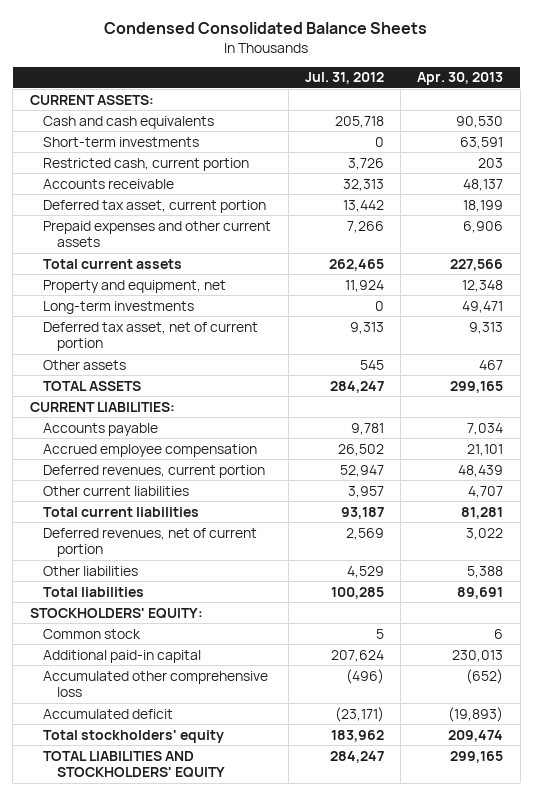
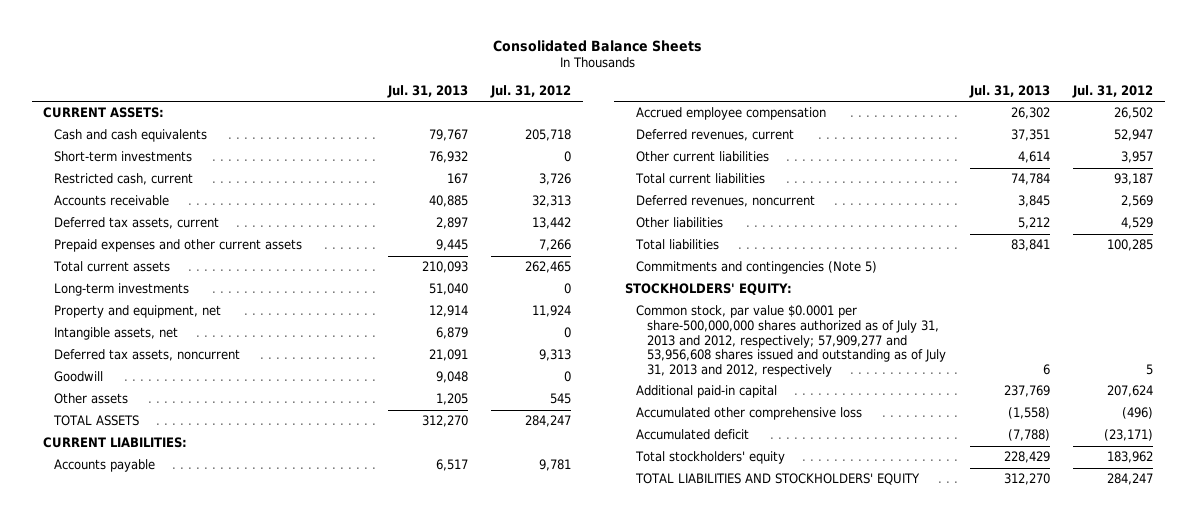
[104,22,428,35] Condensed Consolidated Balance Sheets -> [493,39,703,52] Consolidated Balance Sheets
[417,72,504,86] Apr. 30, 2013 -> none
none -> [386,84,468,98] Jul. 31, 2013
[43,157,250,171] Restricted cash, current portion -> [54,173,194,186] Restricted cash, current
[43,199,267,213] Deferred tax asset, current portion -> [54,217,220,230] Deferred tax assets, current
[43,279,227,293] Property and equipment, net -> [54,305,222,319] Property and equipment, net
none -> [54,327,179,341] Intangible assets, net
[43,321,259,352] Deferred tax asset, net of current portion -> [54,349,241,362] Deferred tax assets, noncurrent
none -> [54,371,104,383] Goodwill
[43,464,266,478] Deferred revenues, current portion -> [636,129,795,142] Deferred revenues, current
[43,527,258,558] Deferred revenues, net of current portion -> [636,195,816,208] Deferred revenues, noncurrent
none -> [636,261,878,275] Commitments and contingencies (Note 5)
[43,628,142,639] Common stock -> [636,305,947,377] Common stock, par value $0.0001 per share-500,000,000 shares authorized as of July 31, 2013 and 2012, respectively; 57,909,277 and 53,956,608 shares issued and outstanding as of July 31, 2013 and 2012, respectively

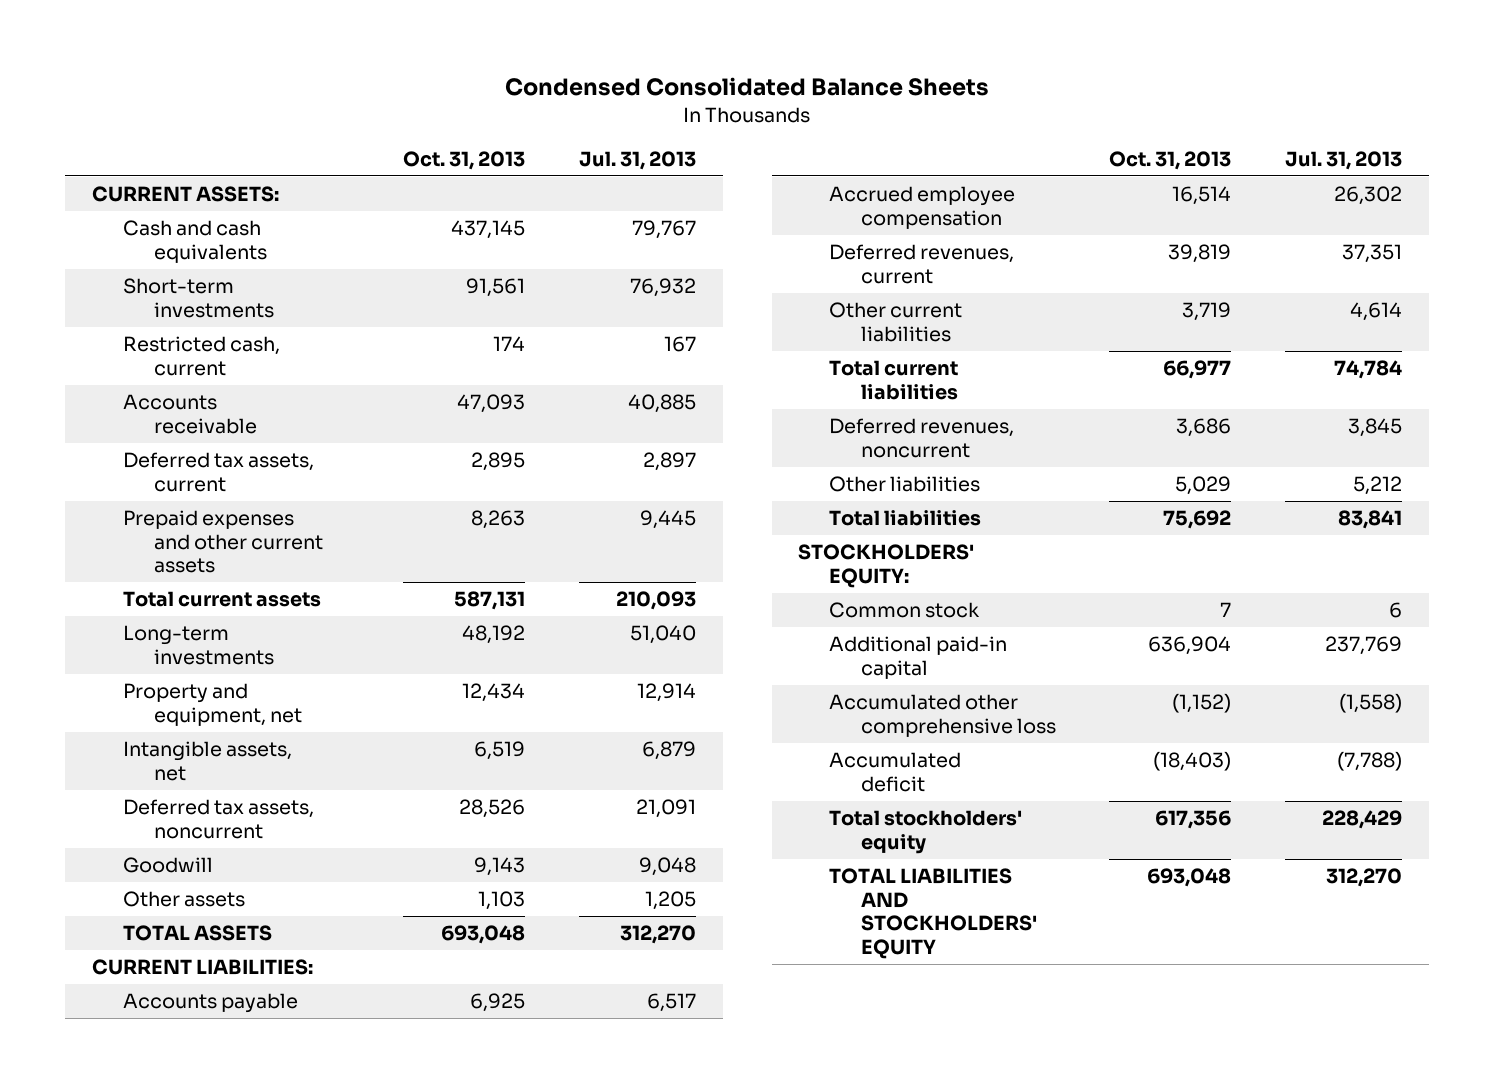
[493,39,703,52] Consolidated Balance Sheets -> [505,77,990,97] Condensed Consolidated Balance Sheets
[490,84,572,98] Jul. 31, 2012 -> none
none -> [402,150,525,170] Oct. 31, 2013
[636,261,878,275] Commitments and contingencies (Note 5) -> none
[636,305,947,377] Common stock, par value $0.0001 per share-500,000,000 shares authorized as of July 31, 2013 and 2012, respectively; 57,909,277 and 53,956,608 shares issued and outstanding as of July 31, 2013 and 2012, respectively -> [829,602,981,619] Common stock

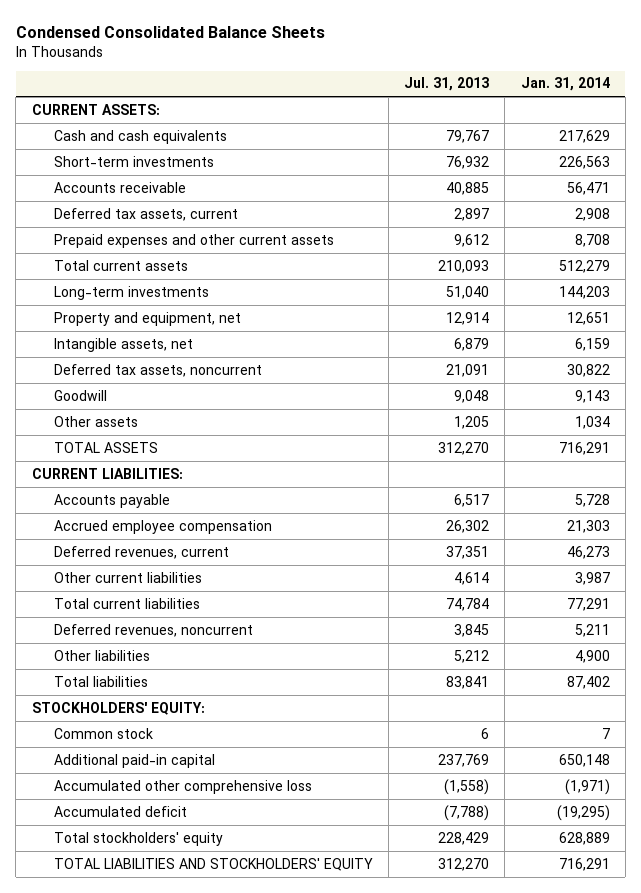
[402,150,525,170] Oct. 31, 2013 -> none
none -> [520,77,610,92] Jan. 31, 2014
[123,336,281,376] Restricted cash, current -> none
[639,510,696,530] 9,445 -> [454,233,490,247] 9,612

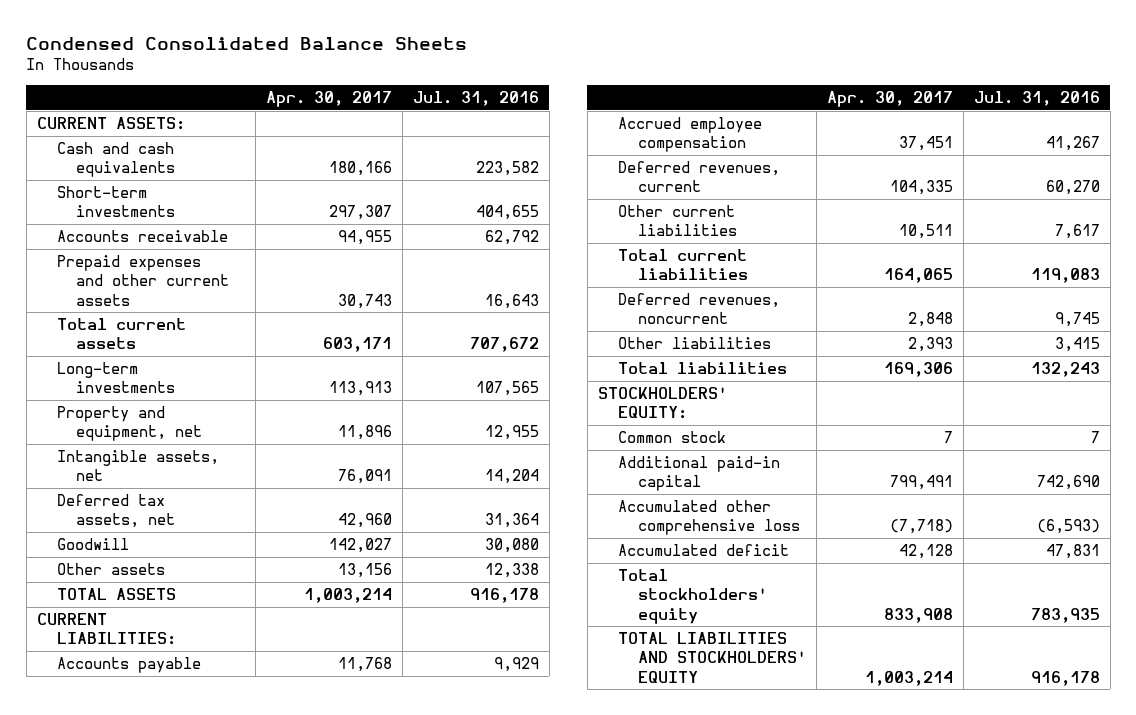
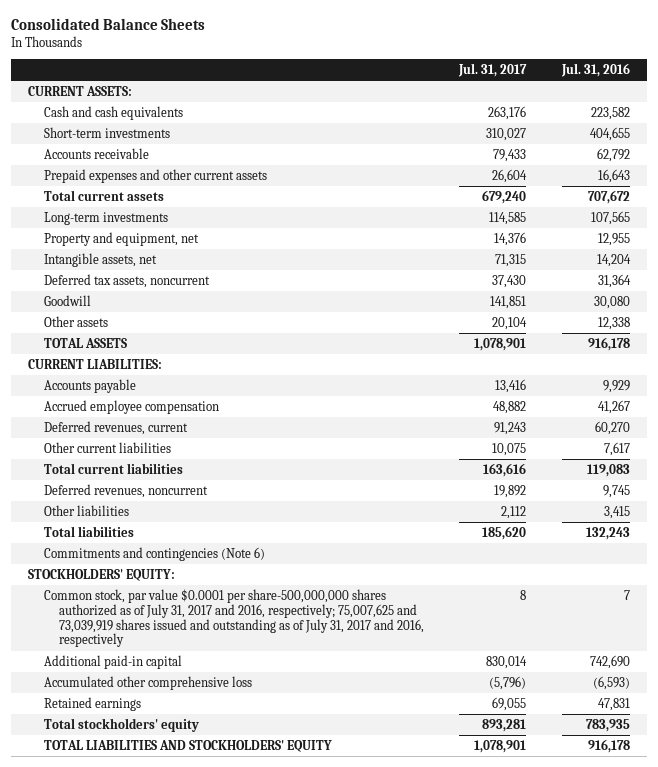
[26,36,468,50] Condensed Consolidated Balance Sheets -> [10,17,205,30] Consolidated Balance Sheets
[265,91,392,108] Apr. 30, 2017 -> none
none -> [458,63,528,78] Jul. 31, 2017
[56,494,176,529] Deferred tax assets, net -> [43,273,210,288] Deferred tax assets, noncurrent
none -> [43,546,265,561] Commitments and contingencies (Note 6)
[617,431,726,444] Common stock -> [43,588,424,648] Common stock, par value $0.0001 per share-500,000,000 shares authorized as of July 31, 2017 and 2016, respectively; 75,007,625 and 73,039,919 shares issued and outstanding as of July 31, 2017 and 2016, respectively
[617,544,789,557] Accumulated deficit -> [43,696,141,711] Retained earnings

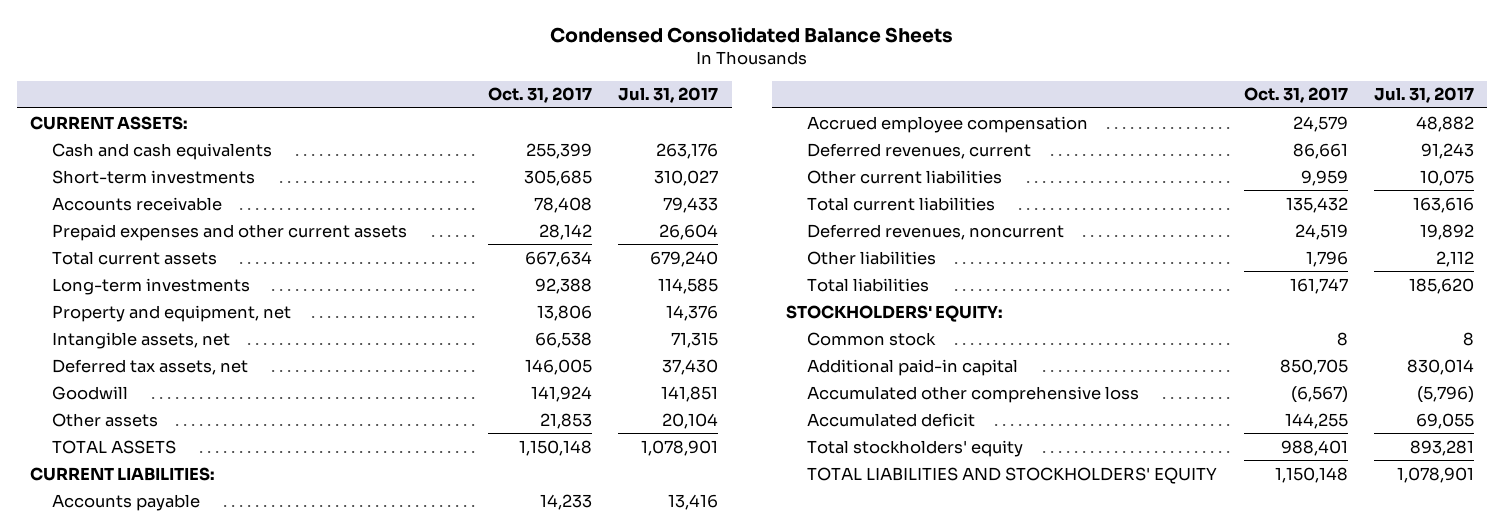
[10,17,205,30] Consolidated Balance Sheets -> [549,27,953,44] Condensed Consolidated Balance Sheets
[560,63,630,78] Jul. 31, 2016 -> none
none -> [488,87,593,104] Oct. 31, 2017
[43,273,210,288] Deferred tax assets, noncurrent -> [51,358,248,375] Deferred tax assets, net
[43,546,265,561] Commitments and contingencies (Note 6) -> none
[43,588,424,648] Common stock, par value $0.0001 per share-500,000,000 shares authorized as of July 31, 2017 and 2016, respectively; 75,007,625 and 73,039,919 shares issued and outstanding as of July 31, 2017 and 2016, respectively -> [807,331,937,346] Common stock
[43,696,141,711] Retained earnings -> [807,412,976,427] Accumulated deficit

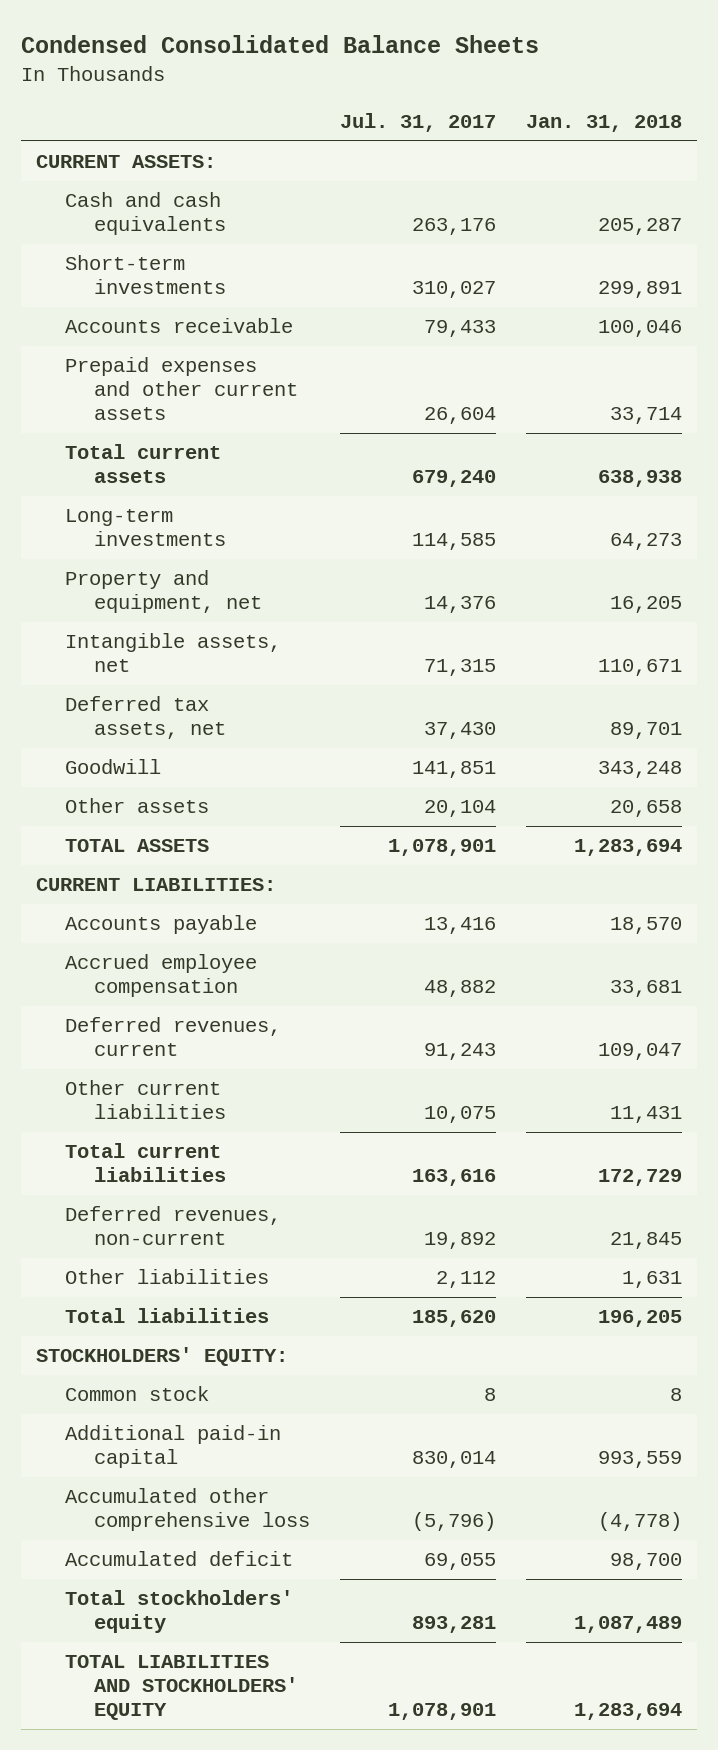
[488,87,593,104] Oct. 31, 2017 -> none
none -> [525,114,682,132] Jan. 31, 2018
[807,223,1065,240] Deferred revenues, noncurrent -> [65,1206,282,1246] Deferred revenues, non-current

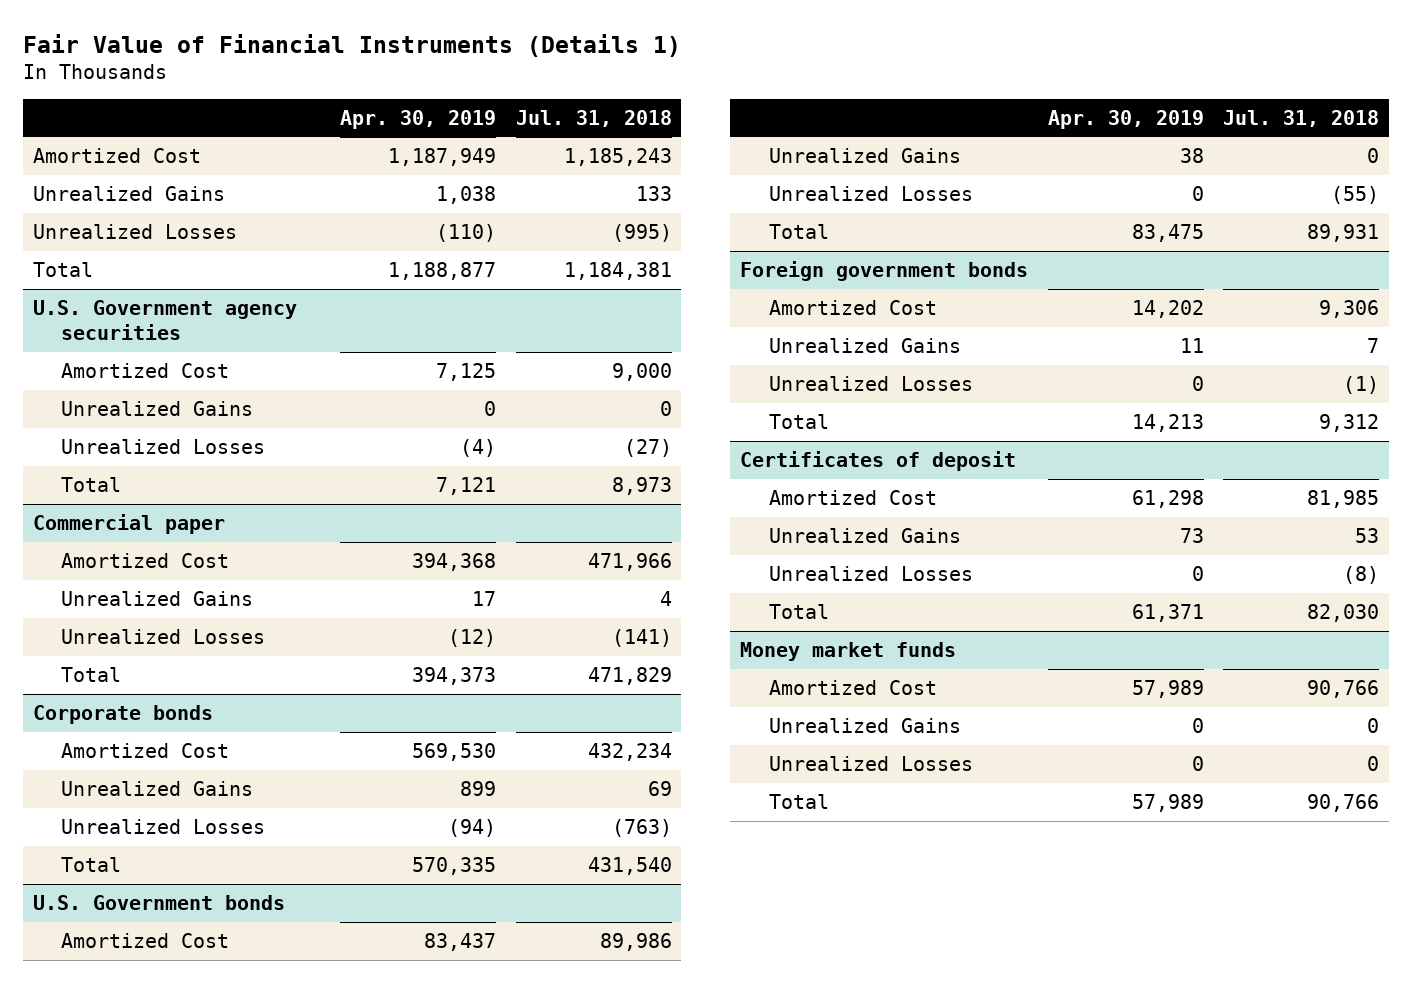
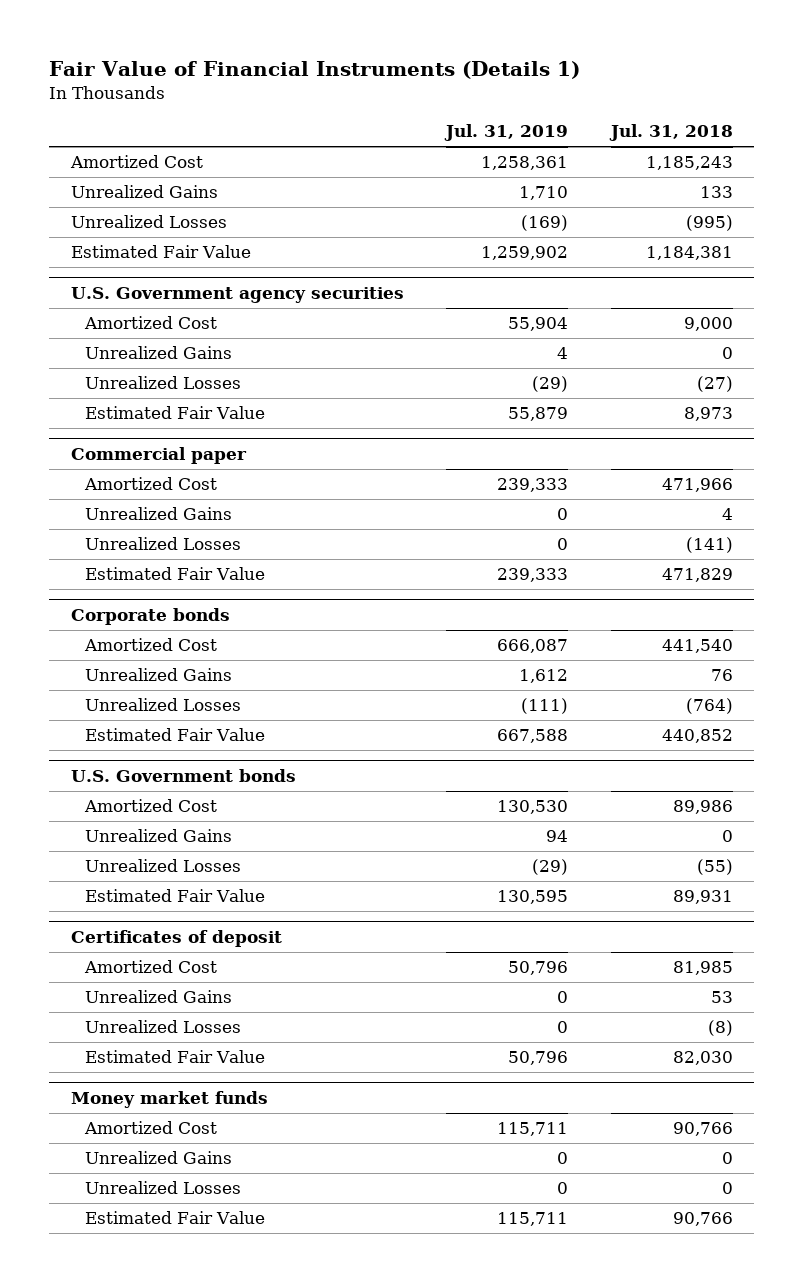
[340,109,497,129] Apr. 30, 2019 -> none
none -> [444,124,569,142] Jul. 31, 2019
[32,261,93,277] Total -> [70,245,251,259] Estimated Fair Value
[61,476,122,492] Total -> [84,406,265,420] Estimated Fair Value
[61,666,122,682] Total -> [84,567,265,581] Estimated Fair Value
[61,856,122,872] Total -> none
[587,742,672,761] 432,234 -> [661,639,733,654] 441,540
[647,780,672,796] 69 -> [710,669,733,682] 76
[611,818,672,837] (763) -> [685,698,733,715] (764)
none -> [84,728,265,742] Estimated Fair Value
[740,260,1029,281] Foreign government bonds -> none
[768,299,937,315] Amortized Cost -> none
[768,337,961,353] Unrealized Gains -> none
[768,375,973,391] Unrealized Losses -> none
[768,413,829,429] Total -> none
[768,223,829,239] Total -> [84,889,265,903] Estimated Fair Value
[768,603,829,619] Total -> [84,1050,265,1064] Estimated Fair Value
[768,793,829,809] Total -> [84,1211,265,1225] Estimated Fair Value

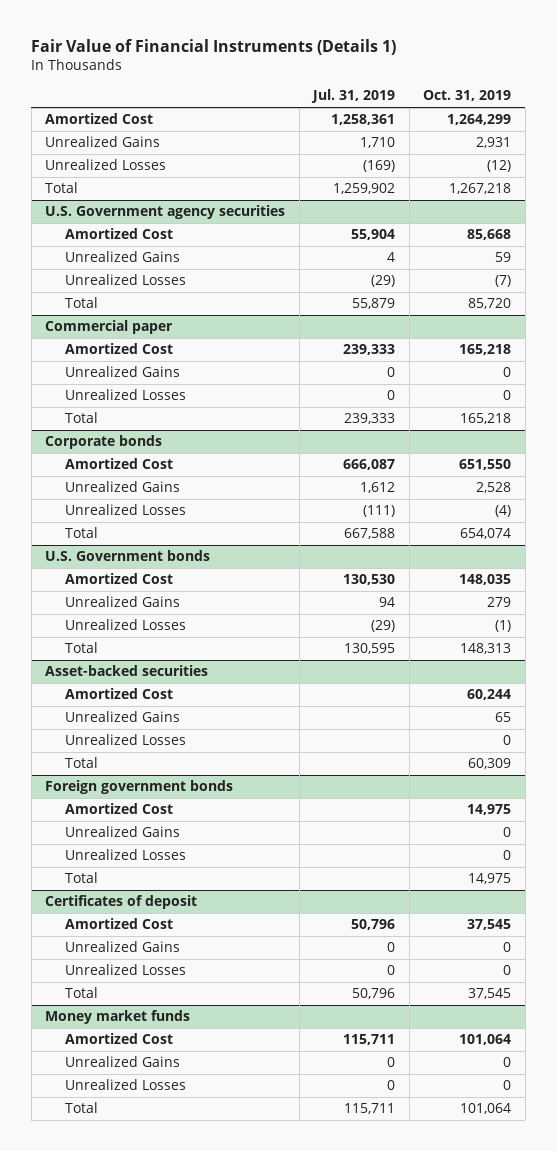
[608,124,733,142] Jul. 31, 2018 -> none
none -> [423,90,512,102] Oct. 31, 2019
[70,245,251,259] Estimated Fair Value -> [45,182,79,194] Total
[84,406,265,420] Estimated Fair Value -> [65,297,99,309] Total
[84,567,265,581] Estimated Fair Value -> [65,412,99,424] Total
[84,728,265,742] Estimated Fair Value -> [65,527,99,539] Total
[84,889,265,903] Estimated Fair Value -> [65,642,99,654] Total
none -> [45,665,209,677] Asset-backed securities
none -> [65,688,174,700] Amortized Cost
none -> [65,711,181,723] Unrealized Gains
none -> [65,734,187,746] Unrealized Losses
none -> [65,757,99,769] Total
none -> [45,780,234,795] Foreign government bonds
none -> [65,803,174,815] Amortized Cost
none -> [65,826,181,838] Unrealized Gains
none -> [65,849,187,861] Unrealized Losses
none -> [65,872,99,884] Total
[84,1050,265,1064] Estimated Fair Value -> [65,987,99,999] Total
[84,1211,265,1225] Estimated Fair Value -> [65,1102,99,1114] Total

